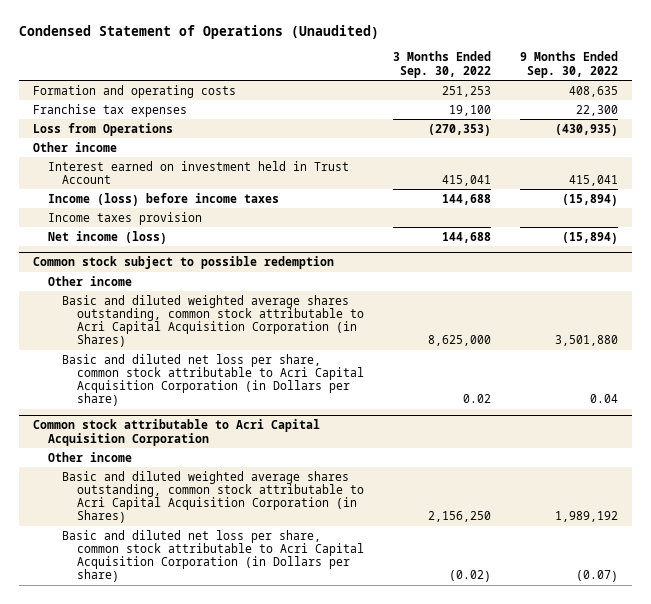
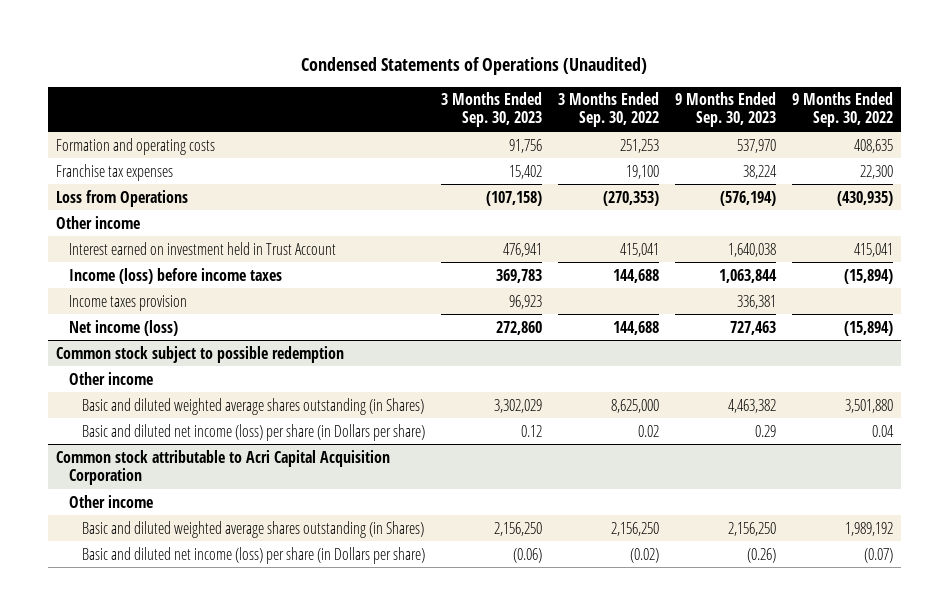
[18,25,379,40] Condensed Statement of Operations (Unaudited) -> [301,57,648,76] Condensed Statements of Operations (Unaudited)
none -> [440,92,542,128] 3 Months Ended Sep. 30, 2023
none -> [674,92,776,128] 9 Months Ended Sep. 30, 2023
[62,294,364,348] Basic and diluted weighted average shares outstanding, common stock attributable to Acri Capital Acquisition Corporation (in Shares) -> [81,397,424,415] Basic and diluted weighted average shares outstanding (in Shares)
[62,353,364,407] Basic and diluted net loss per share, common stock attributable to Acri Capital Acquisition Corporation (in Dollars per share) -> [81,423,425,441] Basic and diluted net income (loss) per share (in Dollars per share)
[62,470,364,524] Basic and diluted weighted average shares outstanding, common stock attributable to Acri Capital Acquisition Corporation (in Shares) -> [81,520,424,538] Basic and diluted weighted average shares outstanding (in Shares)
[62,529,364,583] Basic and diluted net loss per share, common stock attributable to Acri Capital Acquisition Corporation (in Dollars per share) -> [81,546,425,564] Basic and diluted net income (loss) per share (in Dollars per share)

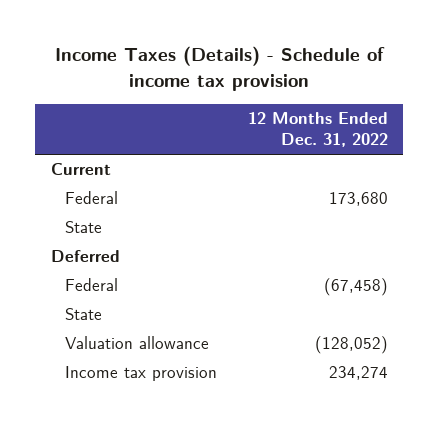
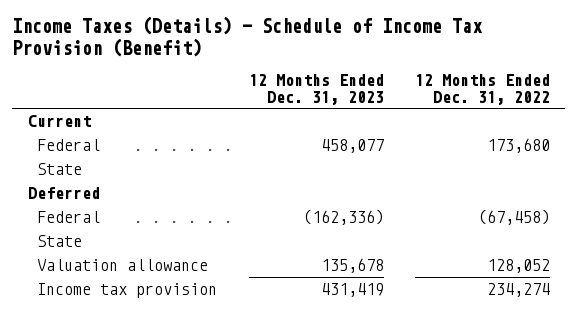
[55,46,386,91] Income Taxes (Details) - Schedule of income tax provision -> [12,16,484,57] Income Taxes (Details) - Schedule of Income Tax Provision (Benefit)
none -> [248,74,384,105] 12 Months Ended Dec. 31, 2023
[314,336,388,355] (128,052) -> [486,259,550,274] 128,052

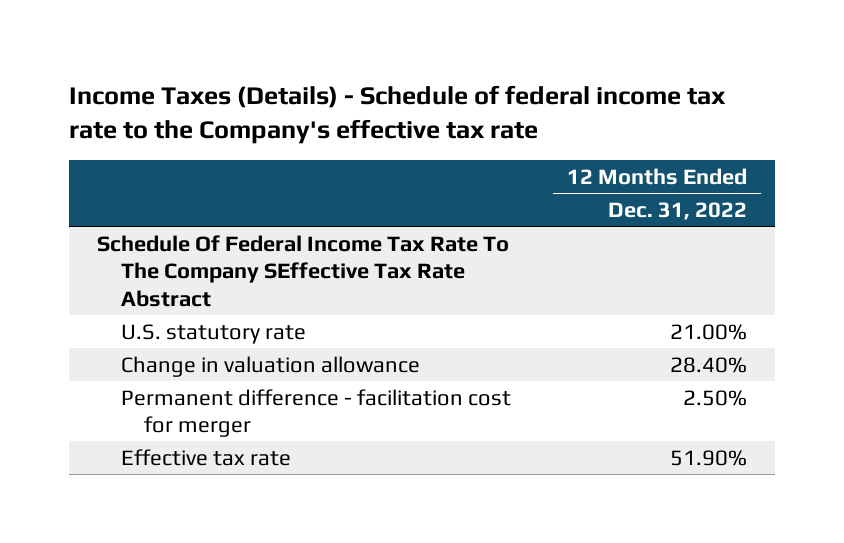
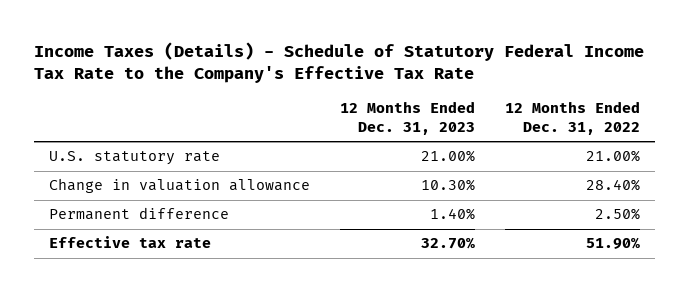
[68,84,726,145] Income Taxes (Details) - Schedule of federal income tax rate to the Company's effective tax rate -> [34,41,645,84] Income Taxes (Details) - Schedule of Statutory Federal Income Tax Rate to the Company's Effective Tax Rate
none -> [340,101,476,135] 12 Months Ended Dec. 31, 2023
[97,234,510,307] Schedule Of Federal Income Tax Rate To The Company SEffective Tax Rate Abstract -> none
[120,388,511,438] Permanent difference - facilitation cost for merger -> none
none -> [49,207,230,221] Permanent difference

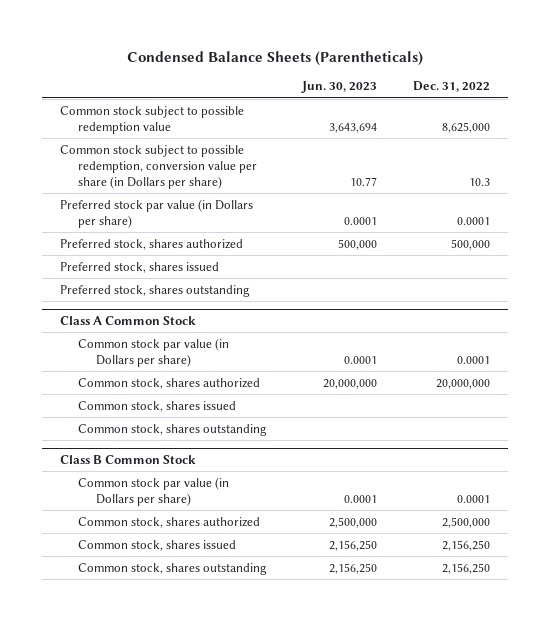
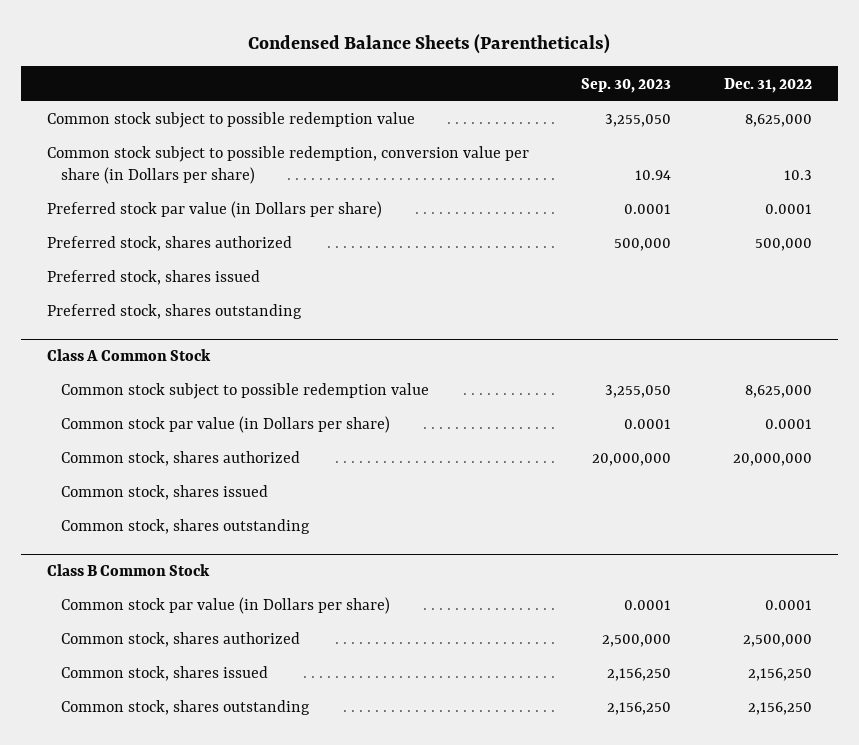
[300,81,377,94] Jun. 30, 2023 -> none
none -> [581,77,672,93] Sep. 30, 2023
none -> [61,383,430,400] Common stock subject to possible redemption value

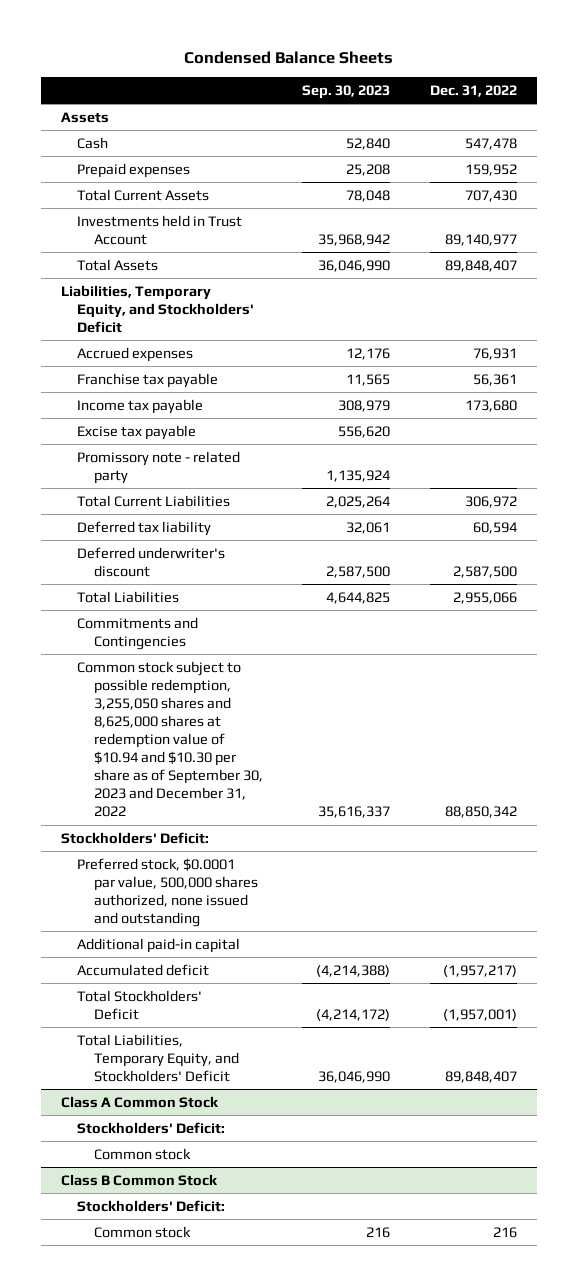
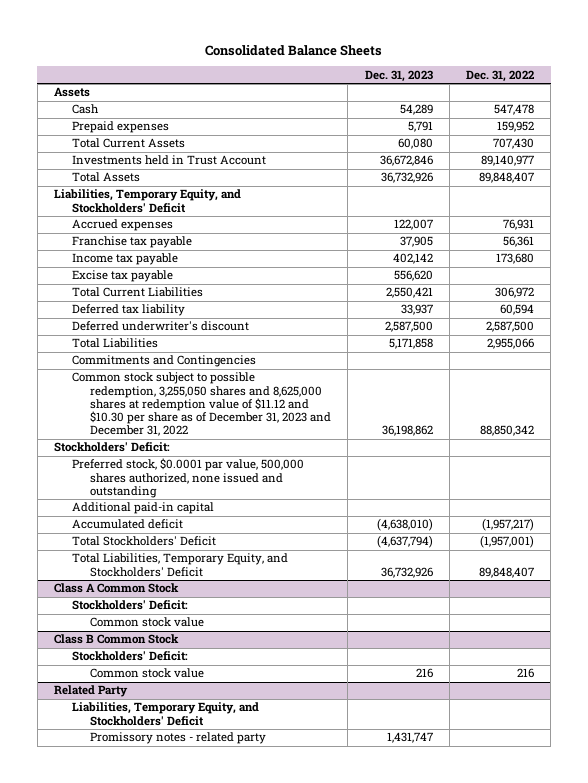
[183,50,393,64] Condensed Balance Sheets -> [204,44,382,56] Consolidated Balance Sheets
[302,84,391,99] Sep. 30, 2023 -> none
none -> [364,69,433,82] Dec. 31, 2023
[77,450,241,484] Promissory note - related party -> none
[77,660,263,818] Common stock subject to possible redemption, 3,255,050 shares and 8,625,000 shares at redemption value of $10.94 and $10.30 per share as of September 30, 2023 and December 31, 2022 -> [72,372,332,437] Common stock subject to possible redemption, 3,255,050 shares and 8,625,000 shares at redemption value of $11.12 and $10.30 per share as of December 31, 2023 and December 31, 2022
[93,1147,191,1160] Common stock -> [90,617,205,628] Common stock value
[93,1225,191,1238] Common stock -> [90,668,205,679] Common stock value
none -> [53,685,128,698] Related Party
none -> [72,702,260,726] Liabilities, Temporary Equity, and Stockholders' Deficit
none -> [90,732,267,745] Promissory notes - related party

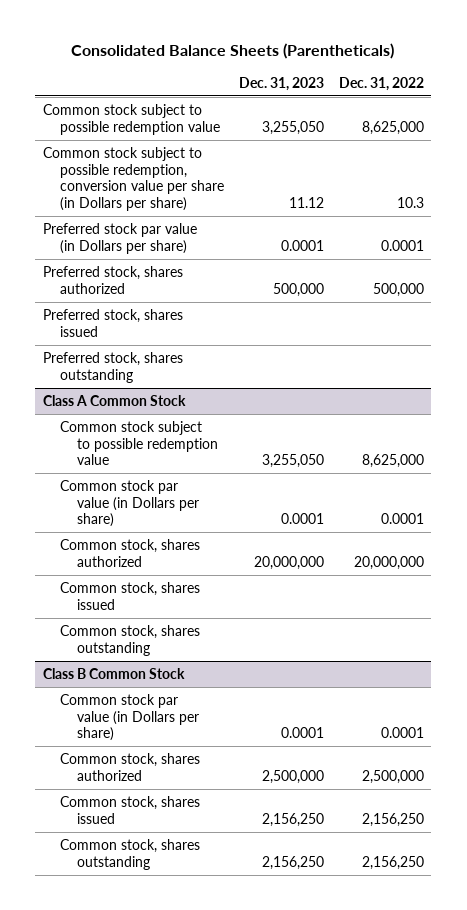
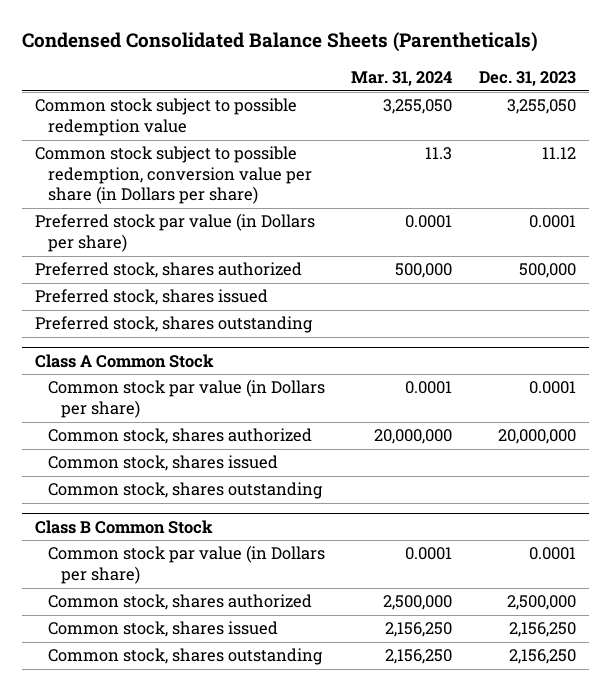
[71,43,395,60] Consolidated Balance Sheets (Parentheticals) -> [21,32,538,53] Condensed Consolidated Balance Sheets (Parentheticals)
[338,76,424,91] Dec. 31, 2022 -> none
none -> [351,71,453,87] Mar. 31, 2024
[59,420,219,466] Common stock subject to possible redemption value -> none

